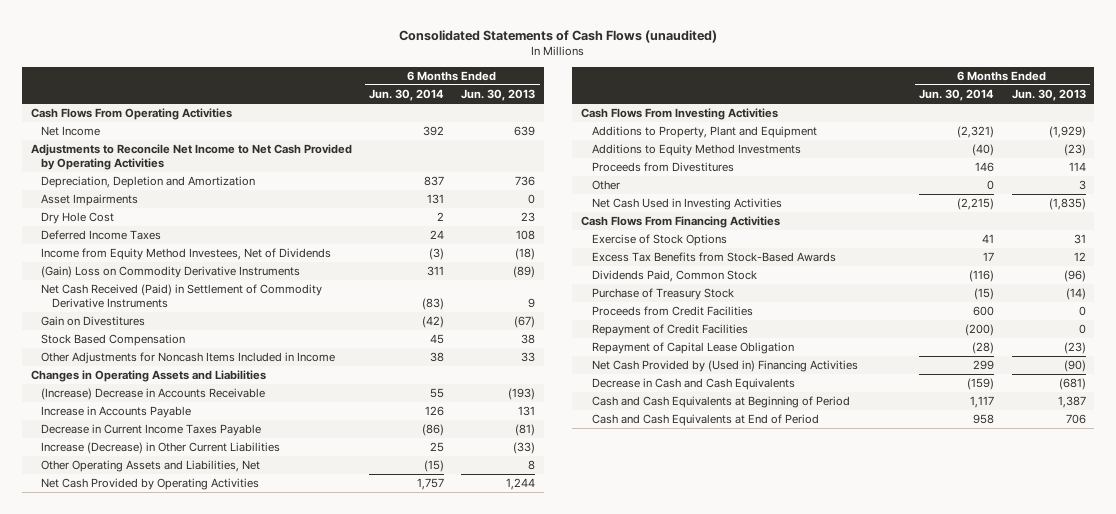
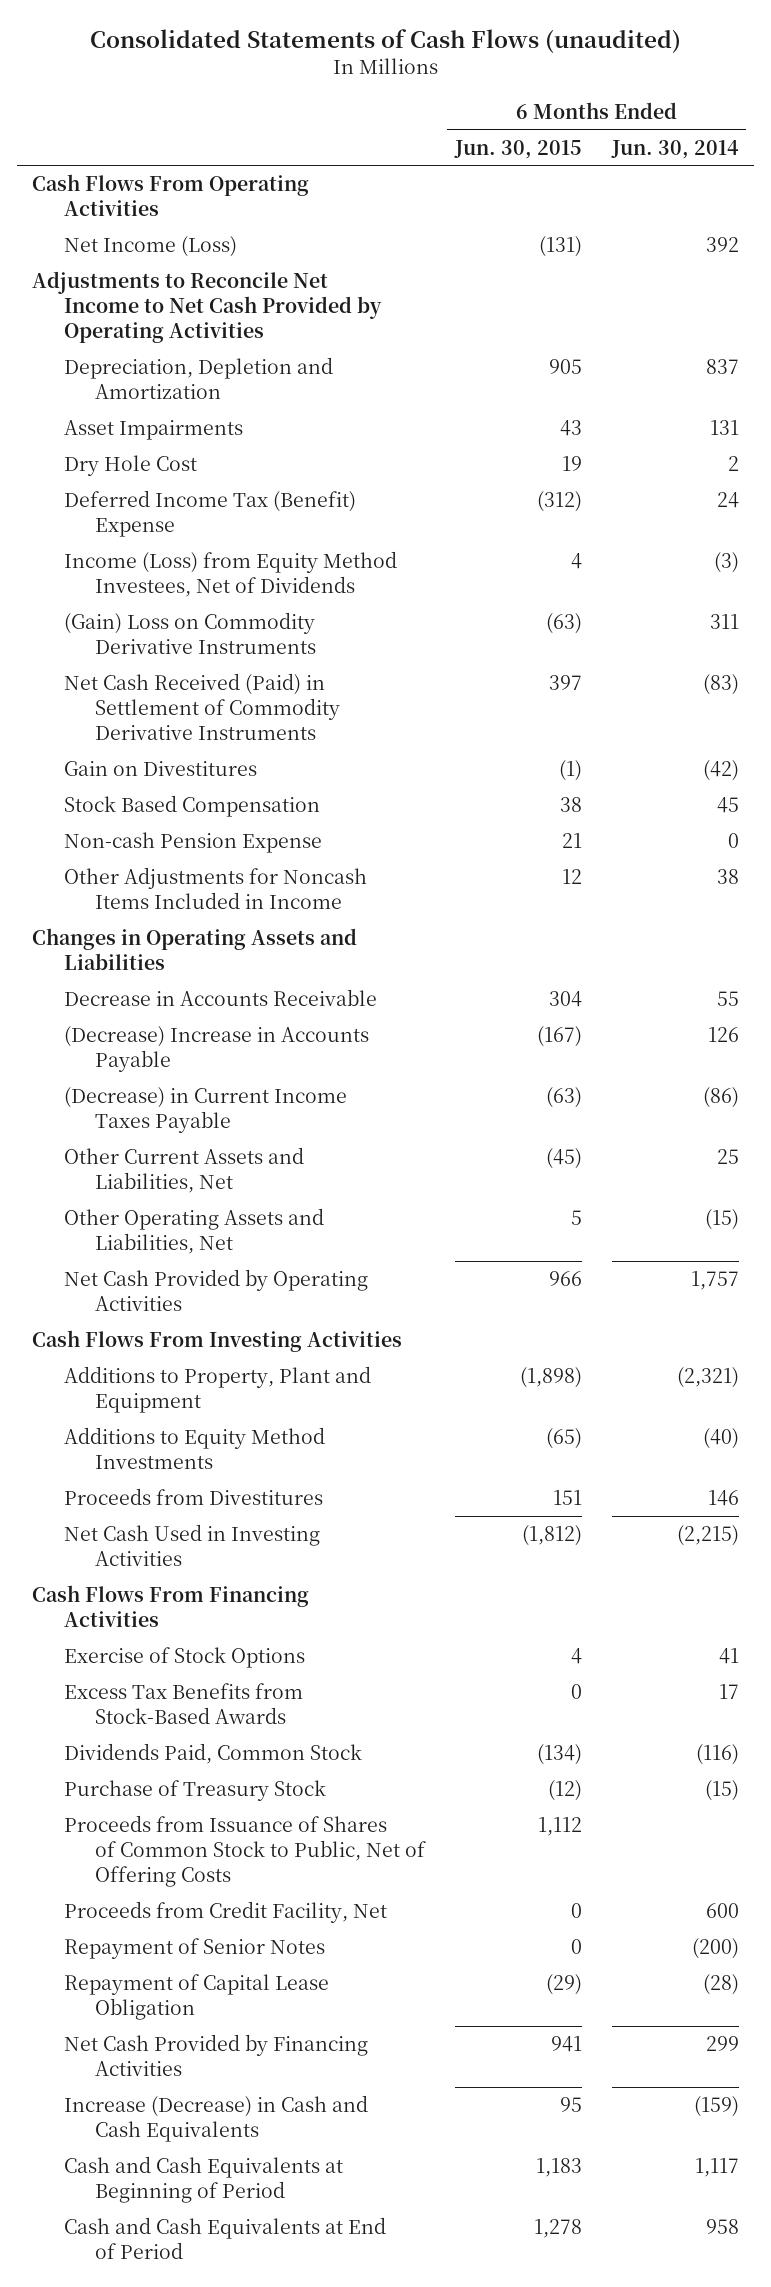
[461,89,536,102] Jun. 30, 2013 -> none
none -> [453,139,582,159] Jun. 30, 2015
[41,126,101,137] Net Income -> [63,236,237,258] Net Income (Loss)
[41,230,162,241] Deferred Income Taxes -> [63,490,356,538] Deferred Income Tax (Benefit) Expense
[41,248,332,261] Income from Equity Method Investees, Net of Dividends -> [63,551,397,598] Income (Loss) from Equity Method Investees, Net of Dividends
none -> [63,832,322,854] Non-cash Pension Expense
[41,388,266,401] (Increase) Decrease in Accounts Receivable -> [63,989,377,1007] Decrease in Accounts Receivable
[41,406,192,419] Increase in Accounts Payable -> [63,1026,369,1073] (Decrease) Increase in Accounts Payable
[41,424,262,437] Decrease in Current Income Taxes Payable -> [63,1087,347,1134] (Decrease) in Current Income Taxes Payable
[41,442,281,455] Increase (Decrease) in Other Current Liabilities -> [63,1147,304,1194] Other Current Assets and Liabilities, Net
[591,180,620,191] Other -> none
[591,324,748,337] Repayment of Credit Facilities -> none
none -> [63,1815,426,1887] Proceeds from Issuance of Shares of Common Stock to Public, Net of Offering Costs
[591,306,753,317] Proceeds from Credit Facilities -> [63,1901,387,1924] Proceeds from Credit Facility, Net
none -> [63,1938,325,1960] Repayment of Senior Notes
[591,360,858,373] Net Cash Provided by (Used in) Financing Activities -> [63,2034,368,2077] Net Cash Provided by Financing Activities
[591,378,795,391] Decrease in Cash and Cash Equivalents -> [63,2095,368,2143] Increase (Decrease) in Cash and Cash Equivalents

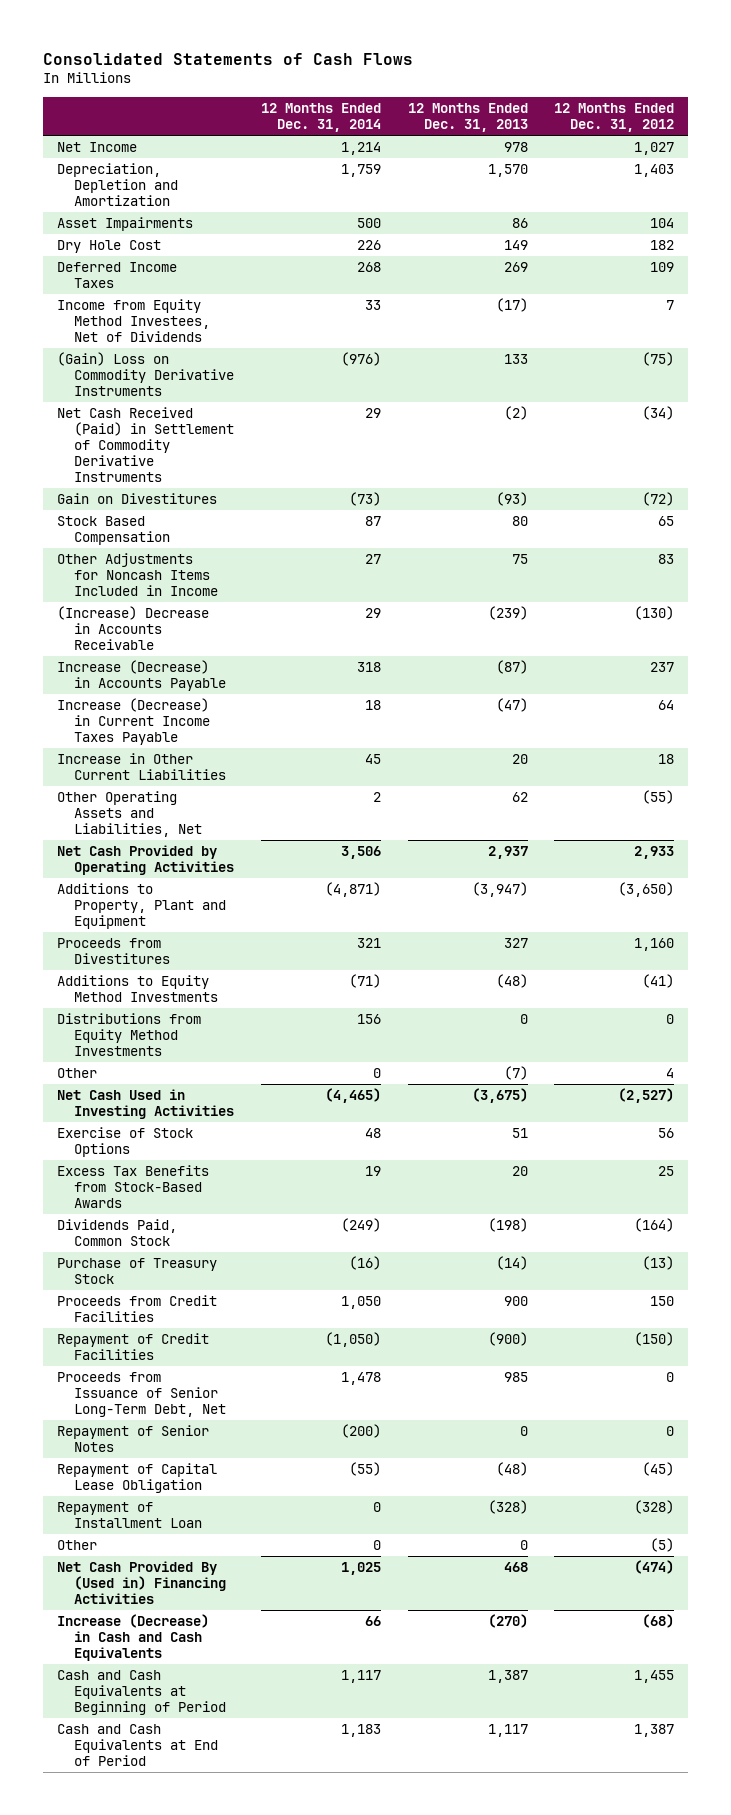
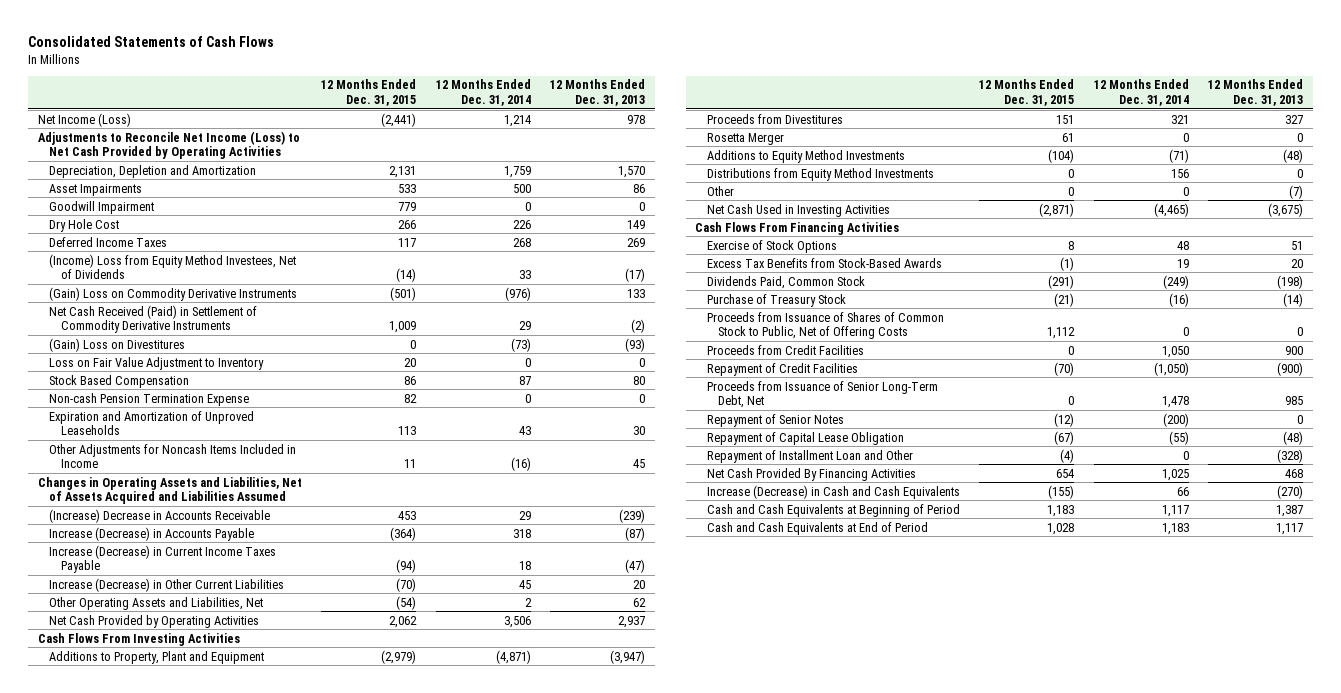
[554,102,675,133] 12 Months Ended Dec. 31, 2012 -> none
none -> [321,79,417,106] 12 Months Ended Dec. 31, 2015
[56,142,137,153] Net Income -> [37,112,131,127] Net Income (Loss)
none -> [37,130,300,160] Adjustments to Reconcile Net Income (Loss) to Net Cash Provided by Operating Activities
none -> [49,200,155,214] Goodwill Impairment
[56,299,210,343] Income from Equity Method Investees, Net of Dividends -> [49,253,297,280] (Income) Loss from Equity Method Investees, Net of Dividends
[56,493,217,505] Gain on Divestitures -> [49,337,186,352] (Gain) Loss on Divestitures
none -> [49,356,265,370] Loss on Fair Value Adjustment to Inventory
none -> [49,392,250,406] Non-cash Pension Termination Expense
none -> [49,410,255,436] Expiration and Amortization of Unproved Leaseholds
[364,554,381,565] 27 -> [510,457,531,472] (16)
[511,554,528,565] 75 -> [633,459,646,469] 45
none -> [37,476,302,505] Changes in Operating Assets and Liabilities, Net of Assets Acquired and Liabilities Assumed
[56,753,226,781] Increase in Other Current Liabilities -> [49,577,285,592] Increase (Decrease) in Other Current Liabilities
none -> [37,632,240,646] Cash Flows From Investing Activities
none -> [706,132,784,145] Rosetta Merger
none -> [695,221,900,235] Cash Flows From Financing Activities
none -> [706,311,944,340] Proceeds from Issuance of Shares of Common Stock to Public, Net of Offering Costs
[56,1540,97,1551] Other -> none
[56,1502,202,1529] Repayment of Installment Loan -> [706,449,913,463] Repayment of Installment Loan and Other
[56,1561,226,1605] Net Cash Provided By (Used in) Financing Activities -> [706,467,916,481] Net Cash Provided By Financing Activities

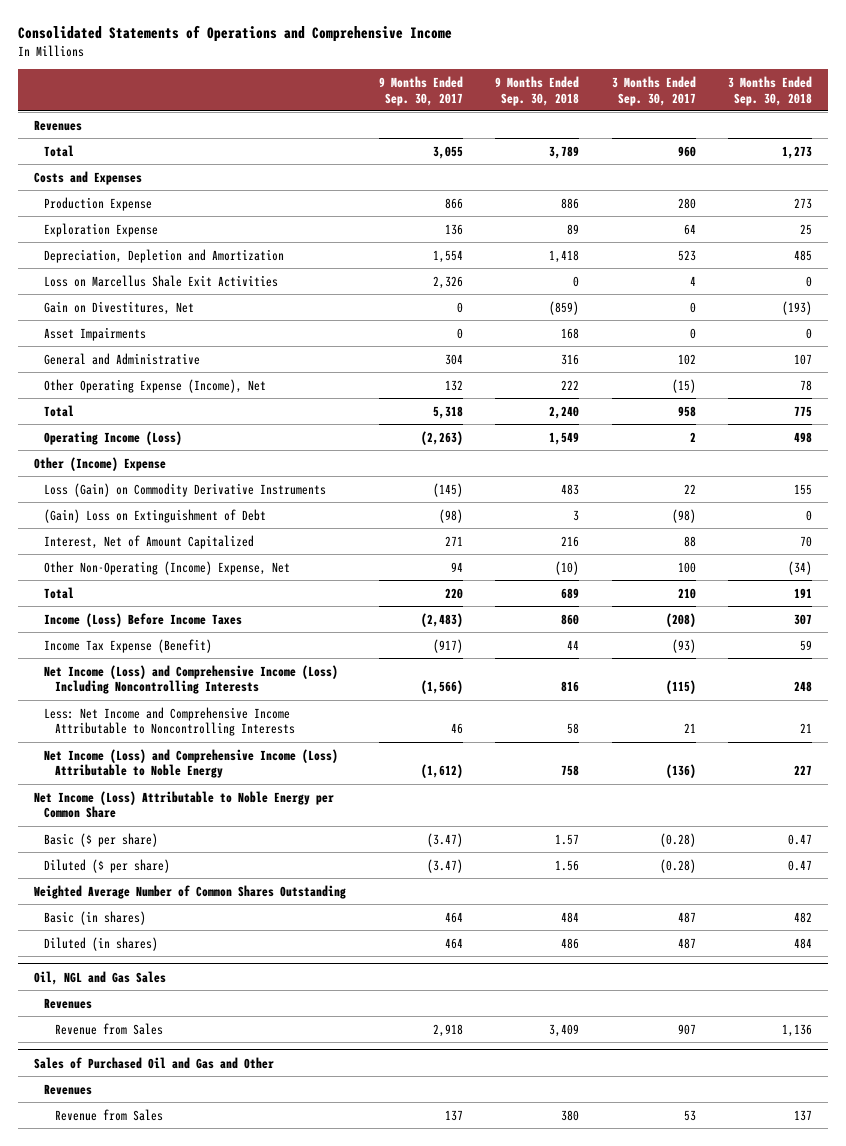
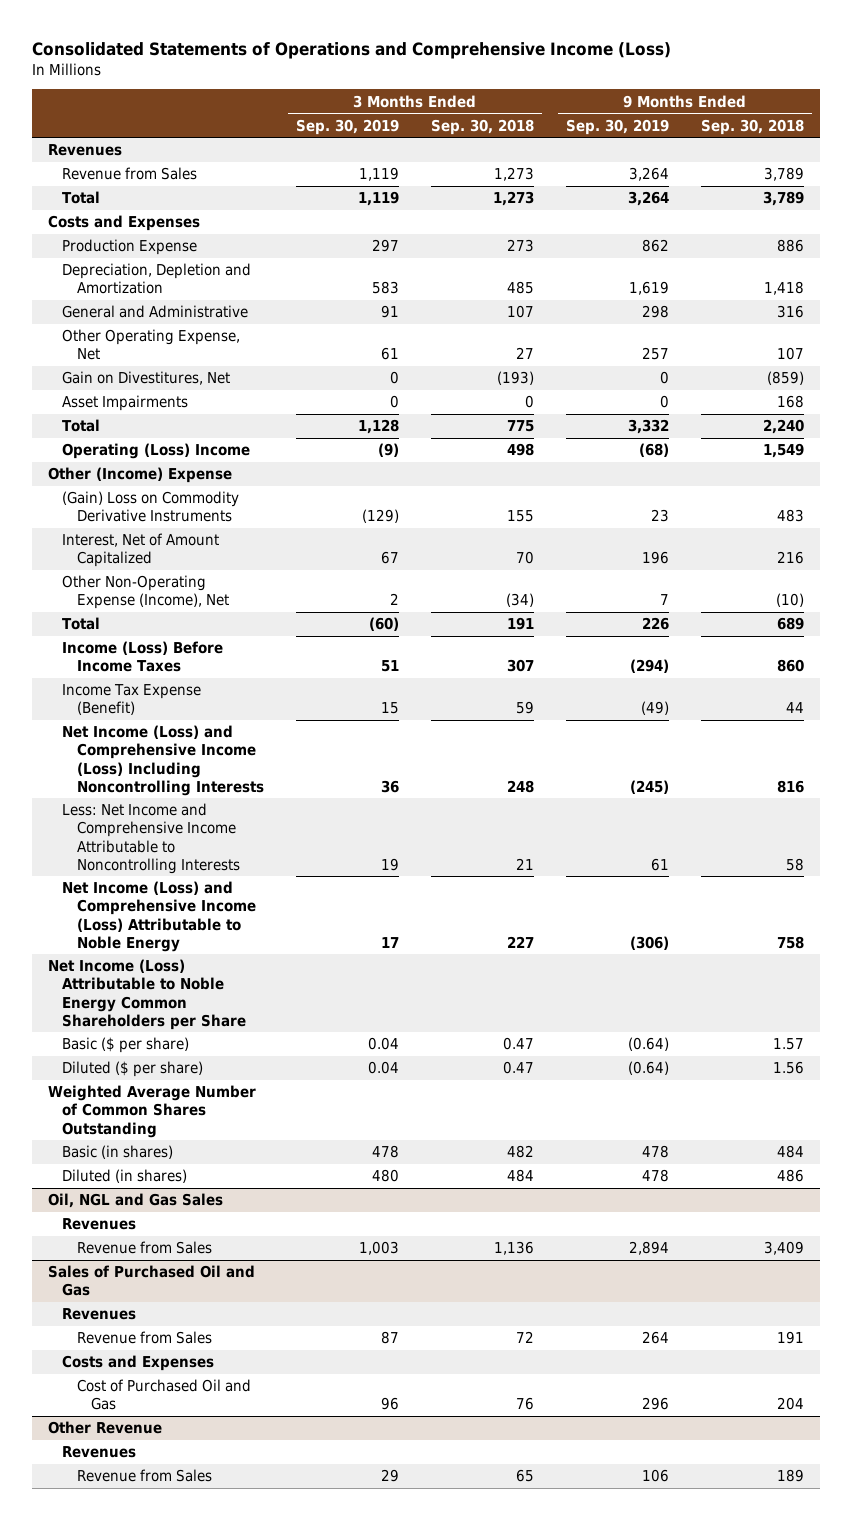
[17,25,452,43] Consolidated Statements of Operations and Comprehensive Income -> [31,41,671,59] Consolidated Statements of Operations and Comprehensive Income (Loss)
[378,75,463,106] 9 Months Ended Sep. 30, 2017 -> none
[611,75,696,106] 3 Months Ended Sep. 30, 2017 -> none
none -> [295,118,399,135] Sep. 30, 2019
none -> [565,118,669,135] Sep. 30, 2019
none -> [62,167,198,181] Revenue from Sales
[44,222,159,237] Exploration Expense -> none
[44,274,279,287] Loss on Marcellus Shale Exit Activities -> none
[44,352,201,365] General and Administrative -> [62,305,249,319] General and Administrative
none -> [62,329,241,361] Other Operating Expense, Net
[44,378,267,393] Other Operating Expense (Income), Net -> none
[44,430,183,445] Operating Income (Loss) -> [62,443,251,460] Operating (Loss) Income
[44,508,267,523] (Gain) Loss on Extinguishment of Debt -> none
[44,482,327,497] Loss (Gain) on Commodity Derivative Instruments -> [62,491,240,523] (Gain) Loss on Commodity Derivative Instruments
[44,560,291,575] Other Non-Operating (Income) Expense, Net -> [62,575,229,610] Other Non-Operating Expense (Income), Net
[33,790,334,819] Net Income (Loss) Attributable to Noble Energy per Common Share -> [47,959,247,1030] Net Income (Loss) Attributable to Noble Energy Common Shareholders per Share
[33,1056,274,1069] Sales of Purchased Oil and Gas and Other -> [47,1265,255,1297] Sales of Purchased Oil and Gas
[561,1109,580,1121] 380 -> [776,1331,804,1345] 191
[794,1109,813,1121] 137 -> [515,1331,534,1344] 72
none -> [62,1355,215,1372] Costs and Expenses
none -> [76,1379,251,1411] Cost of Purchased Oil and Gas
none -> [47,1421,162,1435] Other Revenue
none -> [62,1446,137,1459] Revenues
none -> [76,1469,212,1483] Revenue from Sales

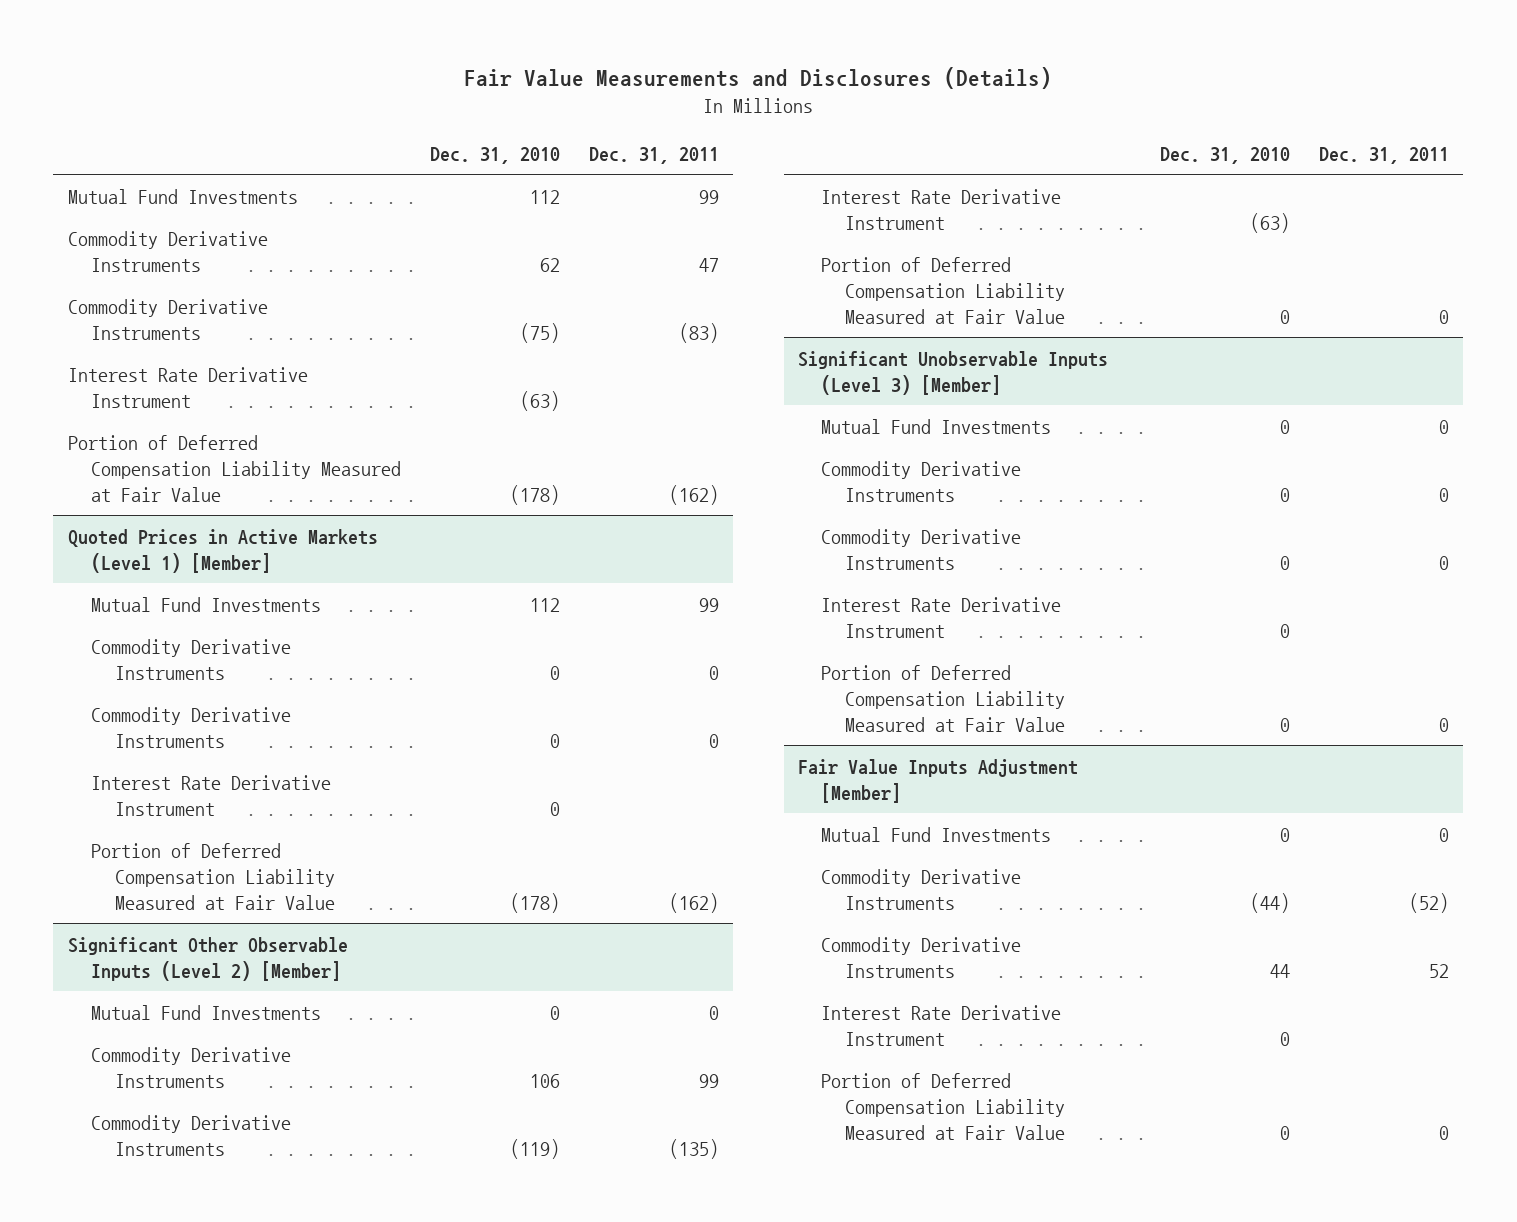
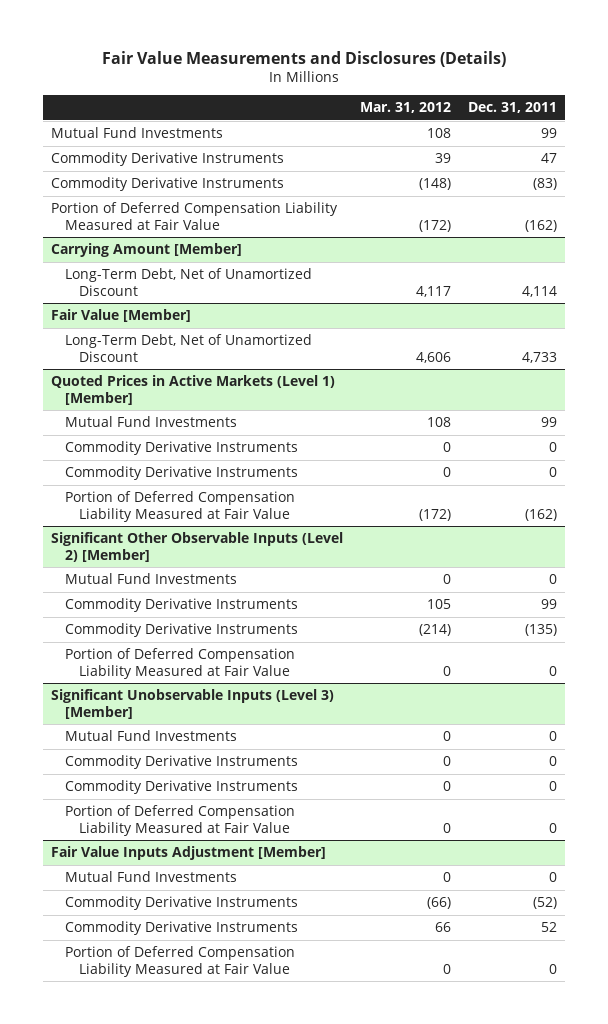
[429,146,560,164] Dec. 31, 2010 -> none
none -> [359,102,451,114] Mar. 31, 2012
[67,366,308,408] Interest Rate Derivative Instrument -> none
none -> [51,243,243,258] Carrying Amount [Member]
none -> [65,268,313,296] Long-Term Debt, Net of Unamortized Discount
none -> [51,309,192,323] Fair Value [Member]
none -> [65,334,313,362] Long-Term Debt, Net of Unamortized Discount
[91,774,332,816] Interest Rate Derivative Instrument -> none
[821,188,1062,230] Interest Rate Derivative Instrument -> none
[821,596,1062,638] Interest Rate Derivative Instrument -> none
[821,1004,1062,1046] Interest Rate Derivative Instrument -> none

